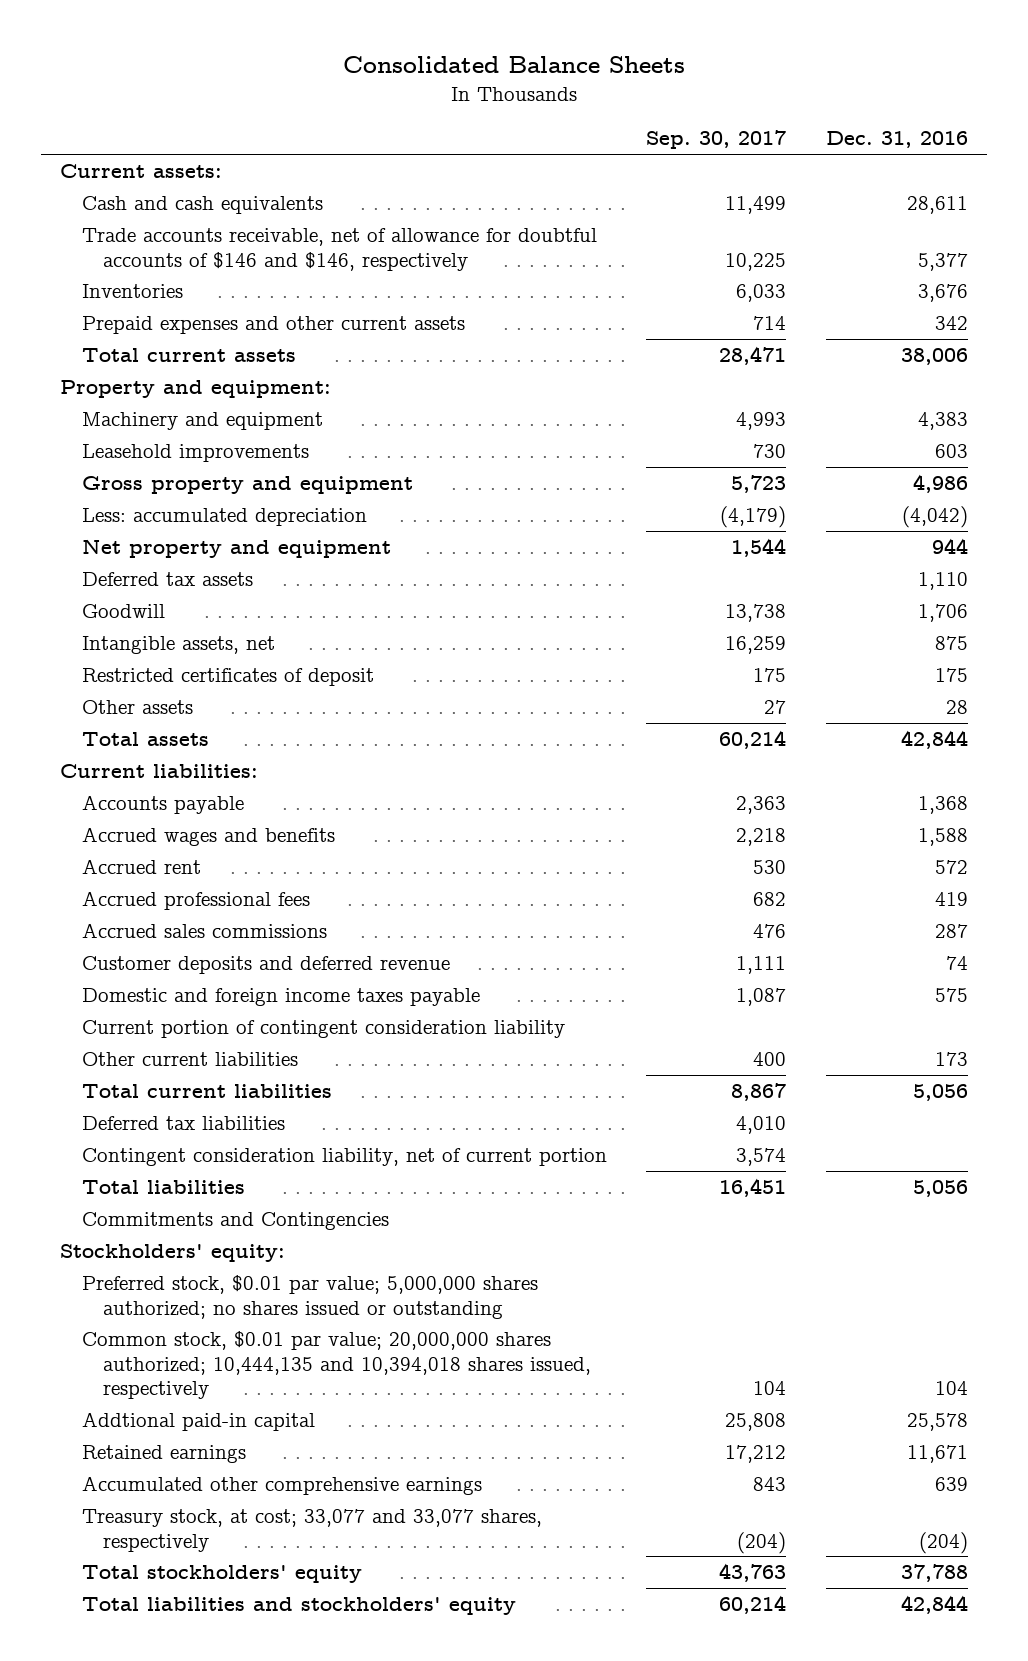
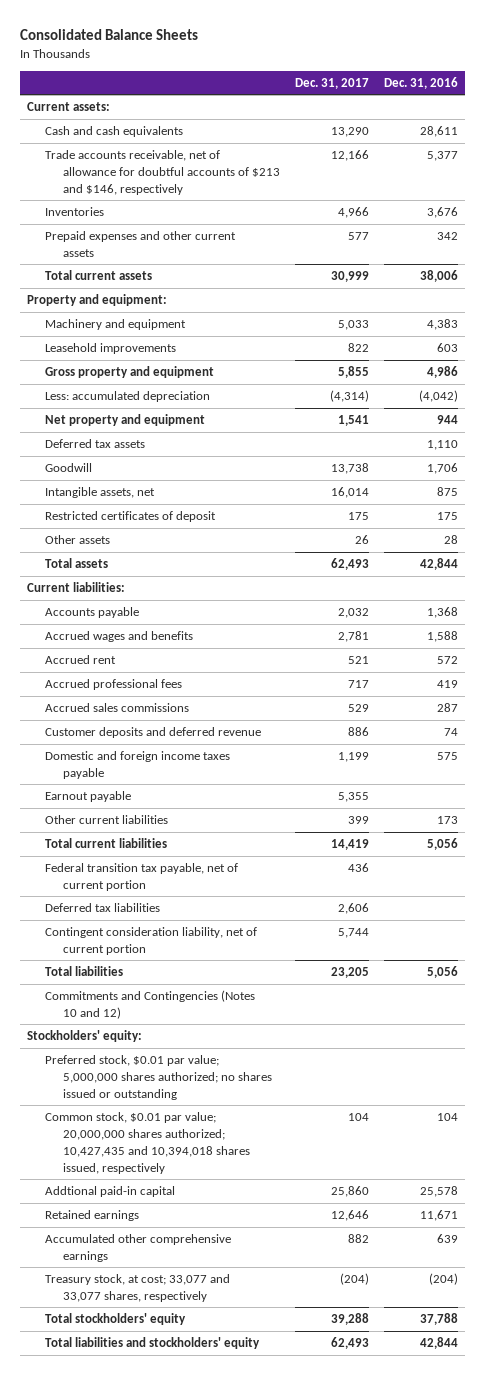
[646,130,787,150] Sep. 30, 2017 -> none
none -> [295,77,370,89] Dec. 31, 2017
[81,228,597,271] Trade accounts receivable, net of allowance for doubtful accounts of $146 and $146, respectively -> [45,150,281,195] Trade accounts receivable, net of allowance for doubtful accounts of $213 and $146, respectively
[81,1020,565,1039] Current portion of contingent consideration liability -> [45,791,132,803] Earnout payable
none -> [45,863,239,891] Federal transition tax payable, net of current portion
[81,1212,389,1231] Commitments and Contingencies -> [45,990,256,1019] Commitments and Contingencies (Notes 10 and 12)
[81,1331,591,1400] Common stock, $0.01 par value; 20,000,000 shares authorized; 10,444,135 and 10,394,018 shares issued, respectively -> [45,1112,251,1174] Common stock, $0.01 par value; 20,000,000 shares authorized; 10,427,435 and 10,394,018 shares issued, respectively

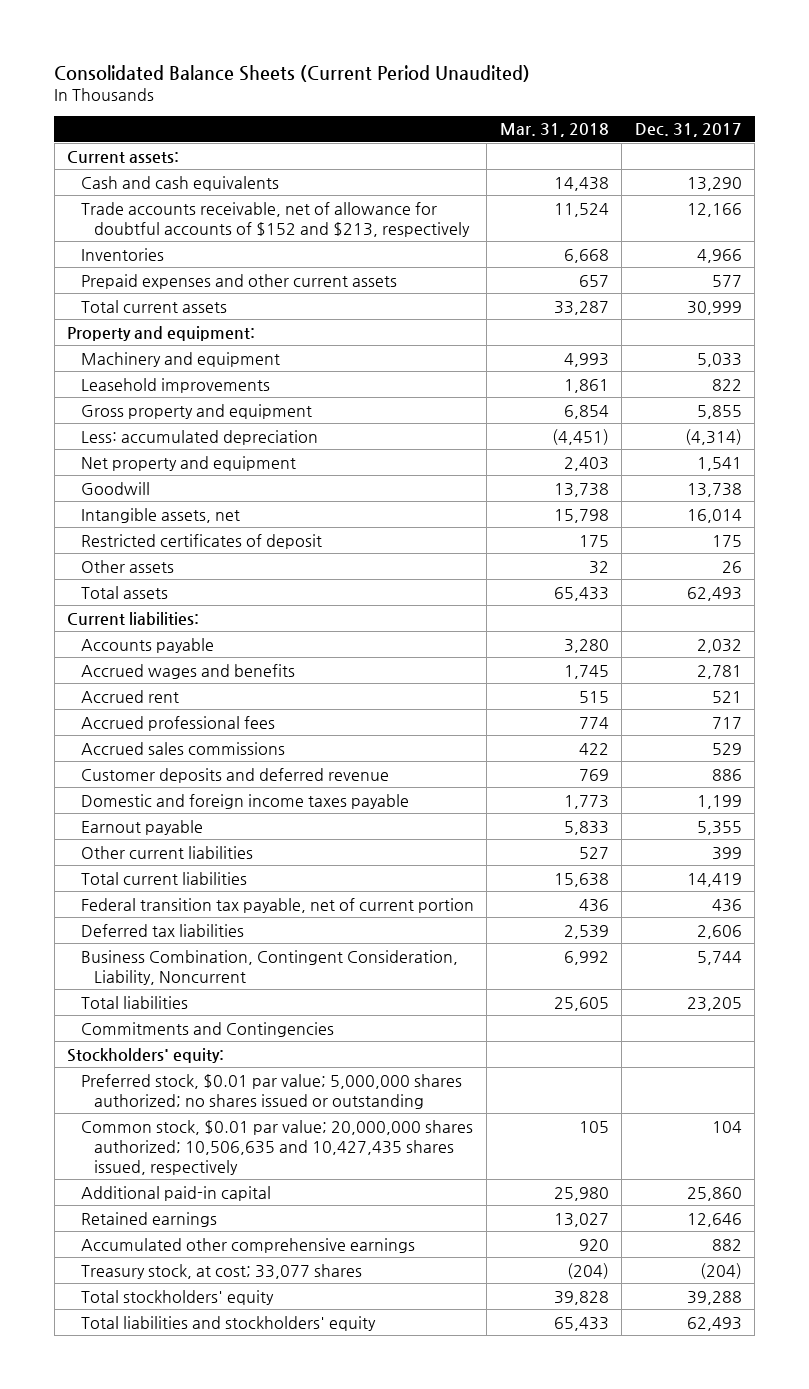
[19,28,198,40] Consolidated Balance Sheets -> [54,64,531,82] Consolidated Balance Sheets (Current Period Unaudited)
[383,76,458,89] Dec. 31, 2016 -> none
none -> [499,123,609,138] Mar. 31, 2018
[45,150,281,195] Trade accounts receivable, net of allowance for doubtful accounts of $213 and $146, respectively -> [80,201,470,237] Trade accounts receivable, net of allowance for doubtful accounts of $152 and $213, respectively
[45,439,146,449] Deferred tax assets -> none
[45,927,258,955] Contingent consideration liability, net of current portion -> [80,949,458,985] Business Combination, Contingent Consideration, Liability, Noncurrent
[45,990,256,1019] Commitments and Contingencies (Notes 10 and 12) -> [80,1021,334,1037] Commitments and Contingencies
[45,1112,251,1174] Common stock, $0.01 par value; 20,000,000 shares authorized; 10,427,435 and 10,394,018 shares issued, respectively -> [80,1119,473,1175] Common stock, $0.01 par value; 20,000,000 shares authorized; 10,506,635 and 10,427,435 shares issued, respectively
[45,1186,176,1198] Addtional paid-in capital -> [80,1185,271,1201] Additional paid-in capital
[45,1274,231,1302] Treasury stock, at cost; 33,077 and 33,077 shares, respectively -> [80,1263,362,1279] Treasury stock, at cost; 33,077 shares

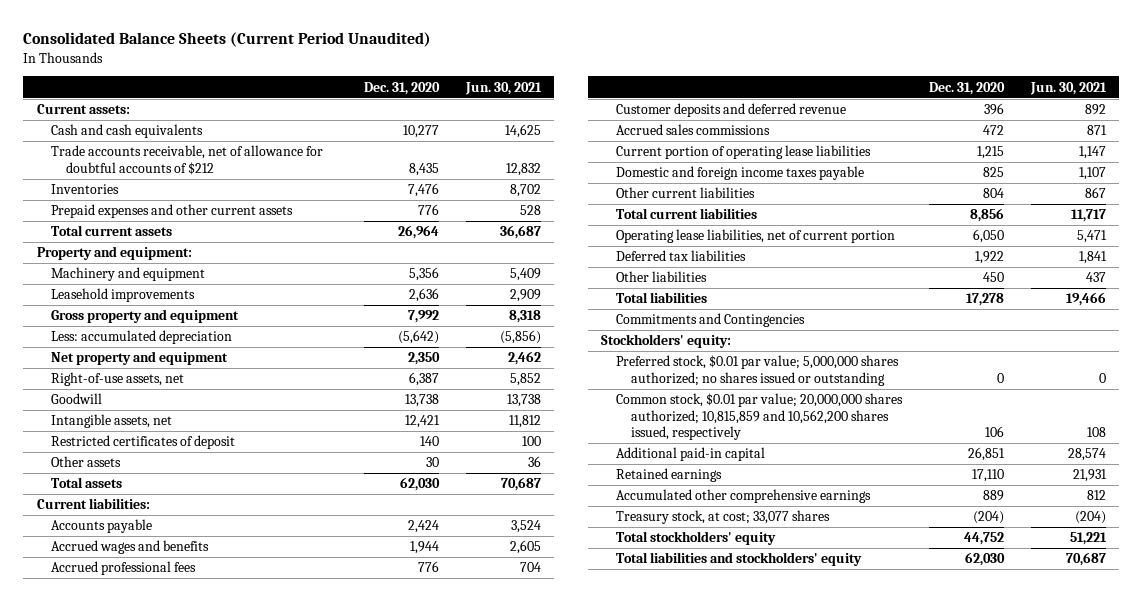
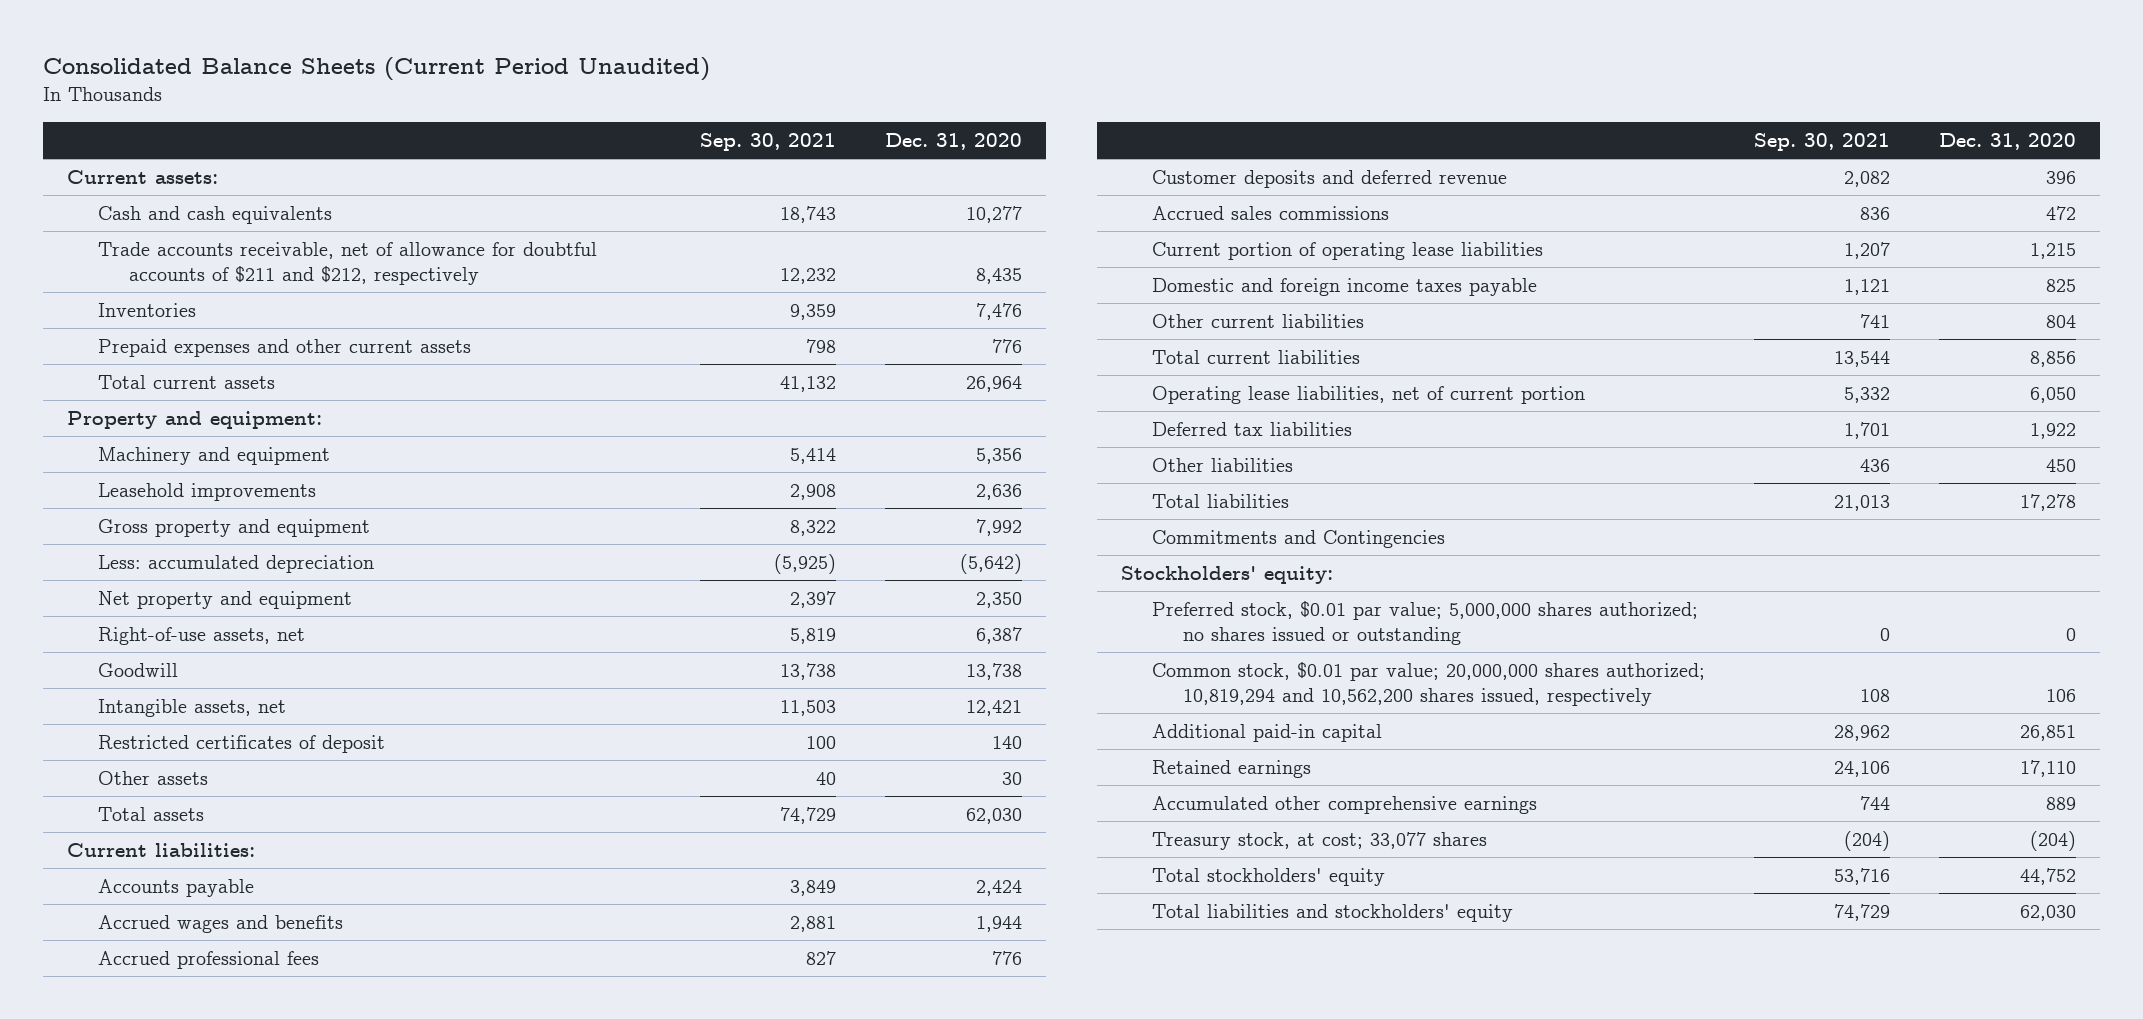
[464,81,542,95] Jun. 30, 2021 -> none
none -> [700,132,837,151] Sep. 30, 2021
[51,145,324,175] Trade accounts receivable, net of allowance for doubtful accounts of $212 -> [98,242,598,285] Trade accounts receivable, net of allowance for doubtful accounts of $211 and $212, respectively
[616,393,904,440] Common stock, $0.01 par value; 20,000,000 shares authorized; 10,815,859 and 10,562,200 shares issued, respectively -> [1152,662,1706,706] Common stock, $0.01 par value; 20,000,000 shares authorized; 10,819,294 and 10,562,200 shares issued, respectively

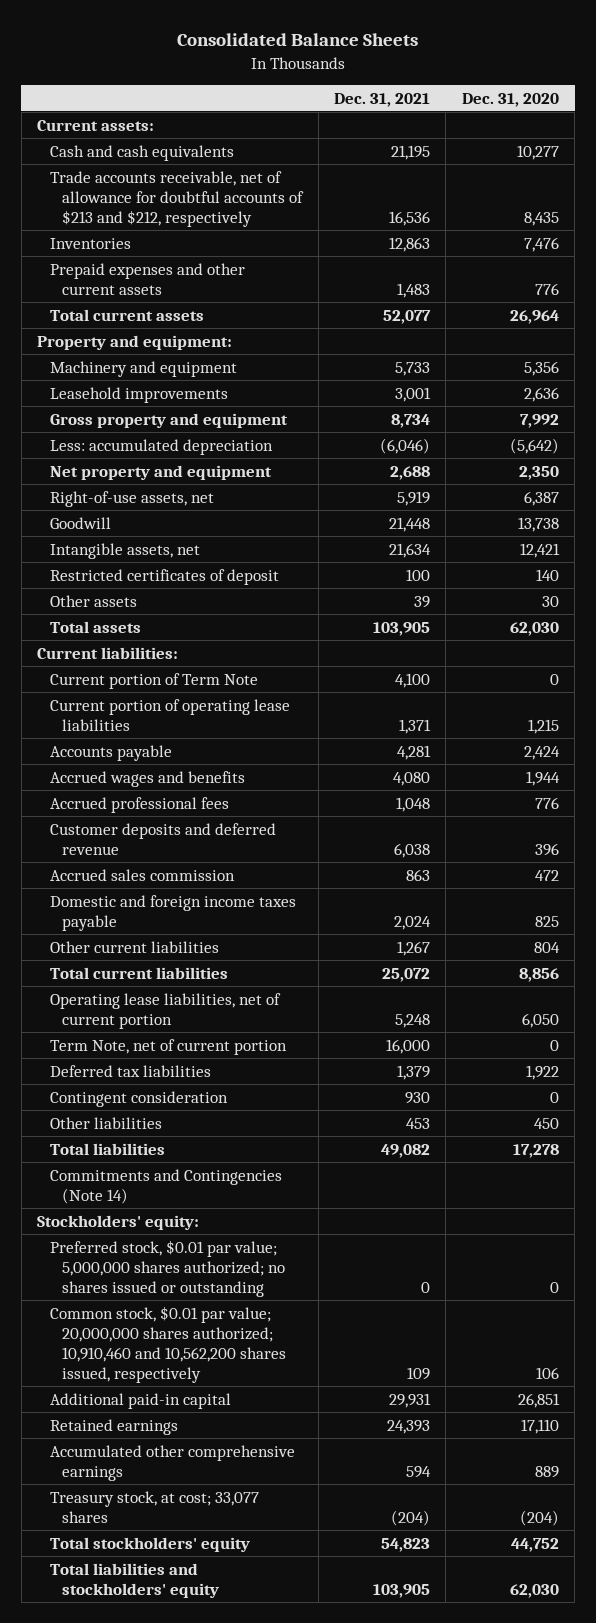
[42,57,710,82] Consolidated Balance Sheets (Current Period Unaudited) -> [176,33,418,47] Consolidated Balance Sheets
[700,132,837,151] Sep. 30, 2021 -> none
none -> [333,92,430,107] Dec. 31, 2021
[98,242,598,285] Trade accounts receivable, net of allowance for doubtful accounts of $211 and $212, respectively -> [49,170,305,227] Trade accounts receivable, net of allowance for doubtful accounts of $213 and $212, respectively
none -> [49,672,258,689] Current portion of Term Note
[1152,242,1544,261] Current portion of operating lease liabilities -> [49,698,290,731] Current portion of operating lease liabilities
[1152,206,1390,221] Accrued sales commissions -> [49,868,235,881] Accrued sales commission
none -> [49,1038,287,1055] Term Note, net of current portion
none -> [49,1090,228,1107] Contingent consideration
[1152,530,1446,549] Commitments and Contingencies -> [49,1168,282,1204] Commitments and Contingencies (Note 14)
[1152,662,1706,706] Common stock, $0.01 par value; 20,000,000 shares authorized; 10,819,294 and 10,562,200 shares issued, respectively -> [49,1305,287,1383] Common stock, $0.01 par value; 20,000,000 shares authorized; 10,910,460 and 10,562,200 shares issued, respectively

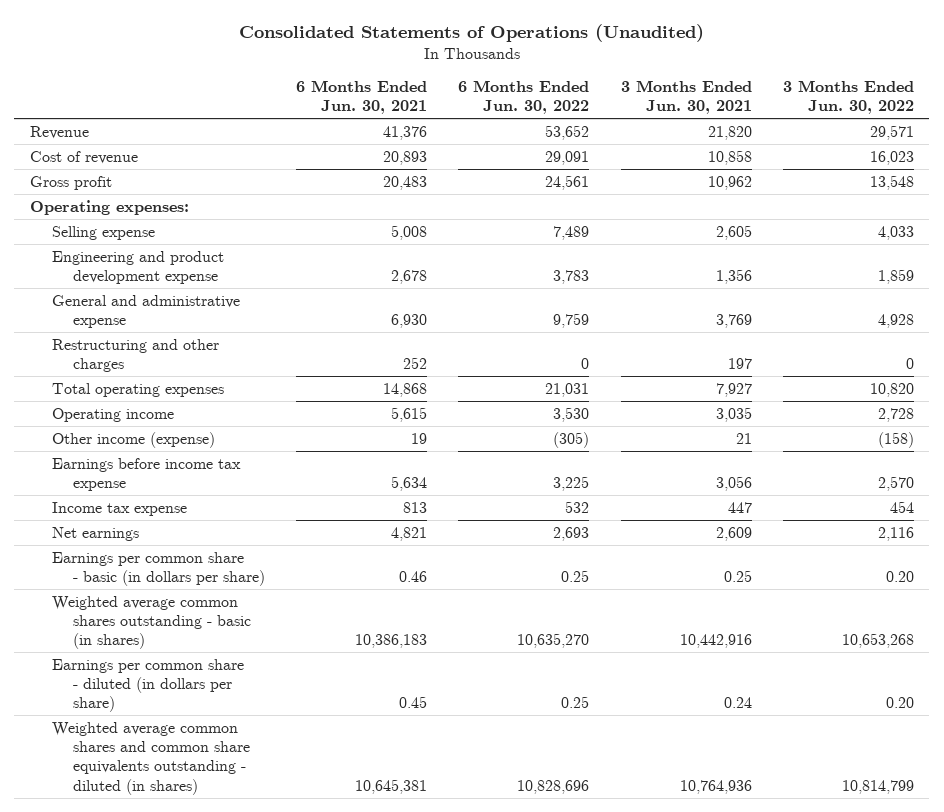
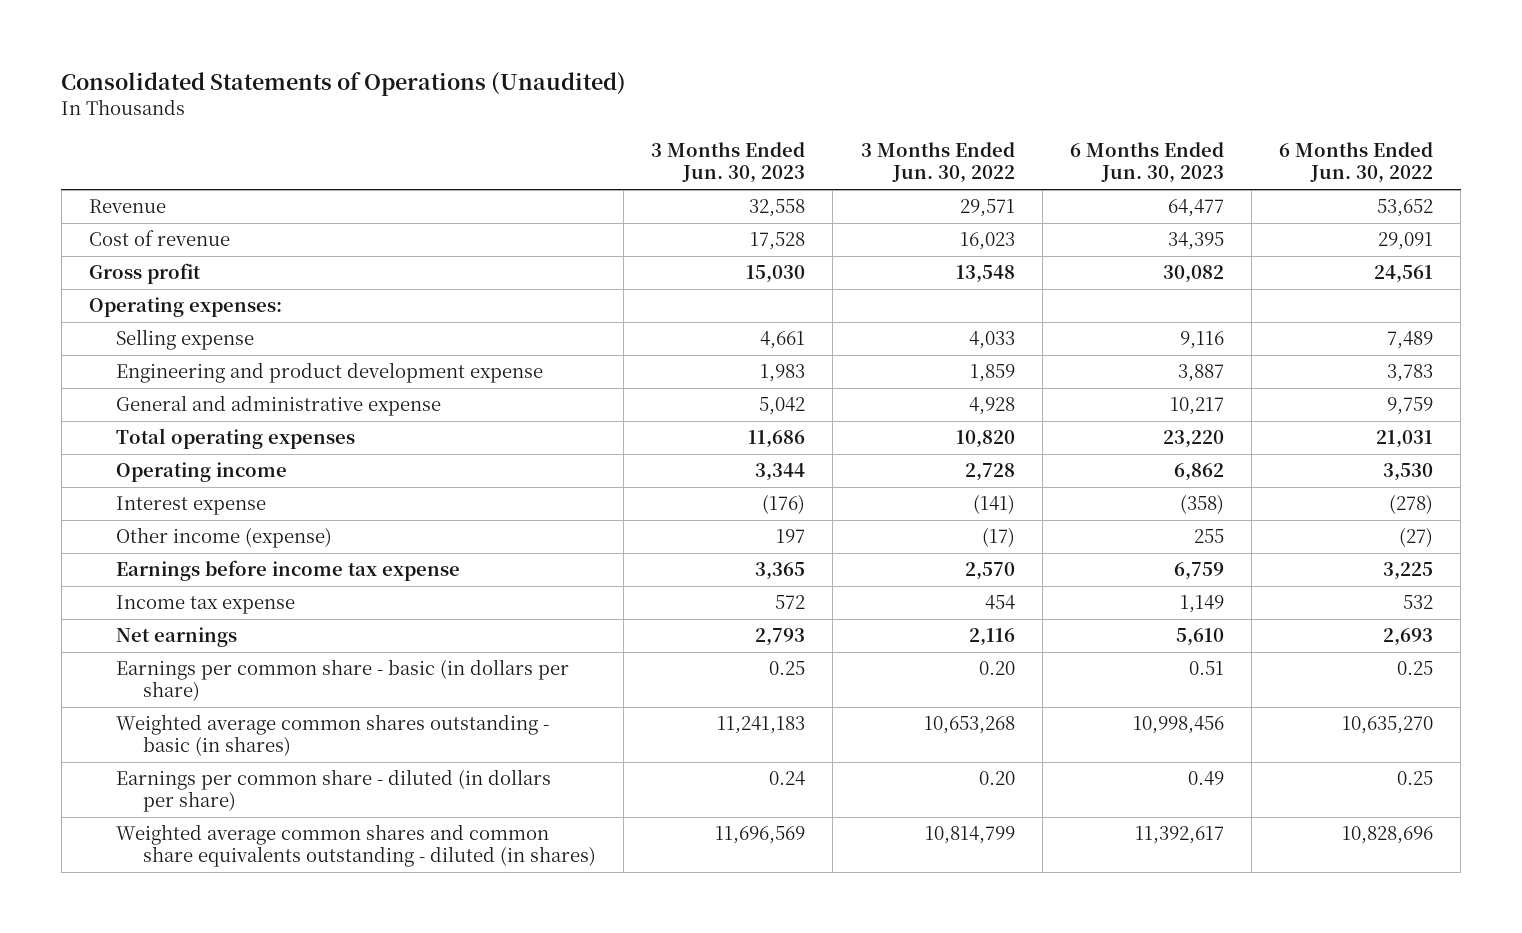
[296,79,428,115] 6 Months Ended Jun. 30, 2021 -> none
[620,79,752,115] 3 Months Ended Jun. 30, 2021 -> none
none -> [651,142,806,184] 3 Months Ended Jun. 30, 2023
none -> [1069,142,1224,184] 6 Months Ended Jun. 30, 2023
[51,338,219,372] Restructuring and other charges -> none
none -> [116,496,267,516] Interest expense
[553,431,590,448] (305) -> [1399,527,1434,548] (27)
[877,431,914,448] (158) -> [981,527,1015,548] (17)

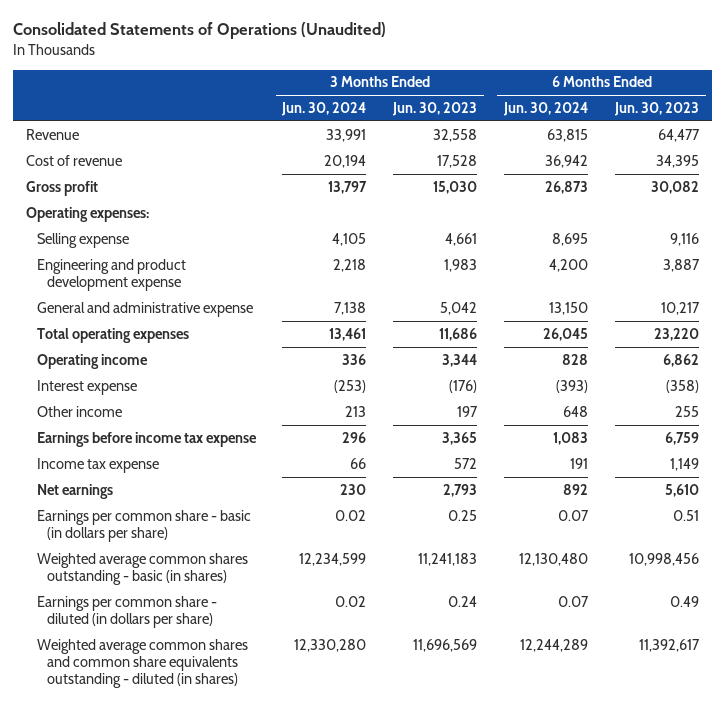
[860,142,1015,184] 3 Months Ended Jun. 30, 2022 -> none
[1279,142,1434,184] 6 Months Ended Jun. 30, 2022 -> none
none -> [281,102,367,117] Jun. 30, 2024
none -> [503,102,589,117] Jun. 30, 2024
[116,527,333,549] Other income (expense) -> [36,405,122,417] Other income

